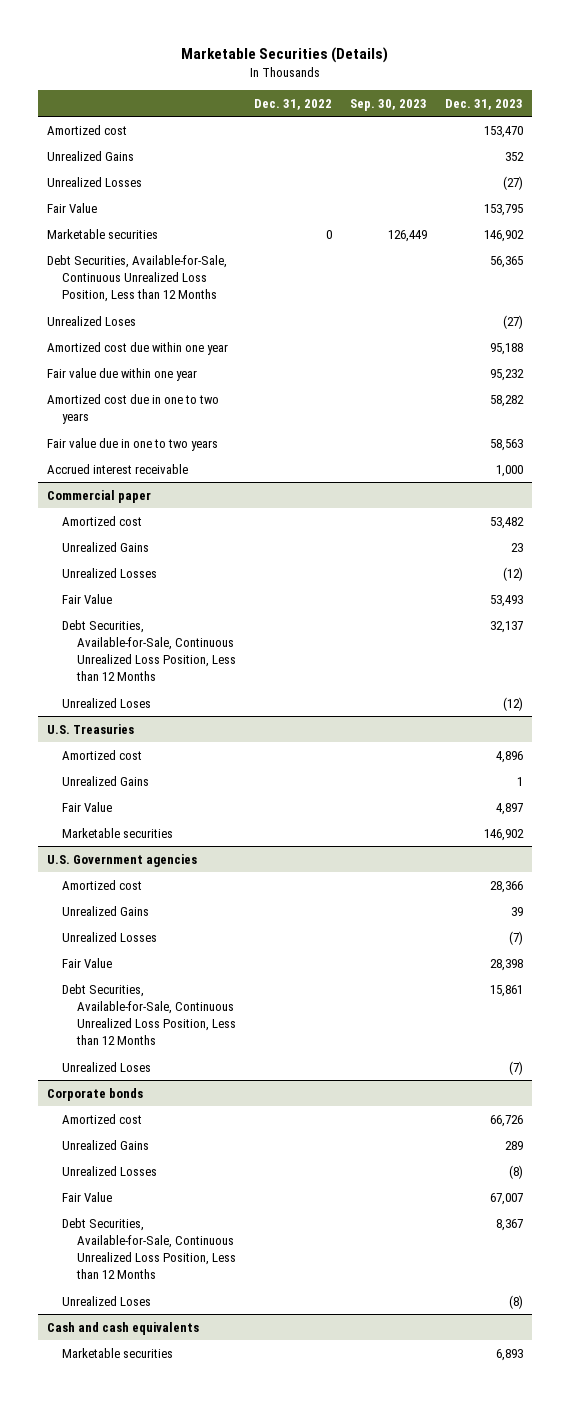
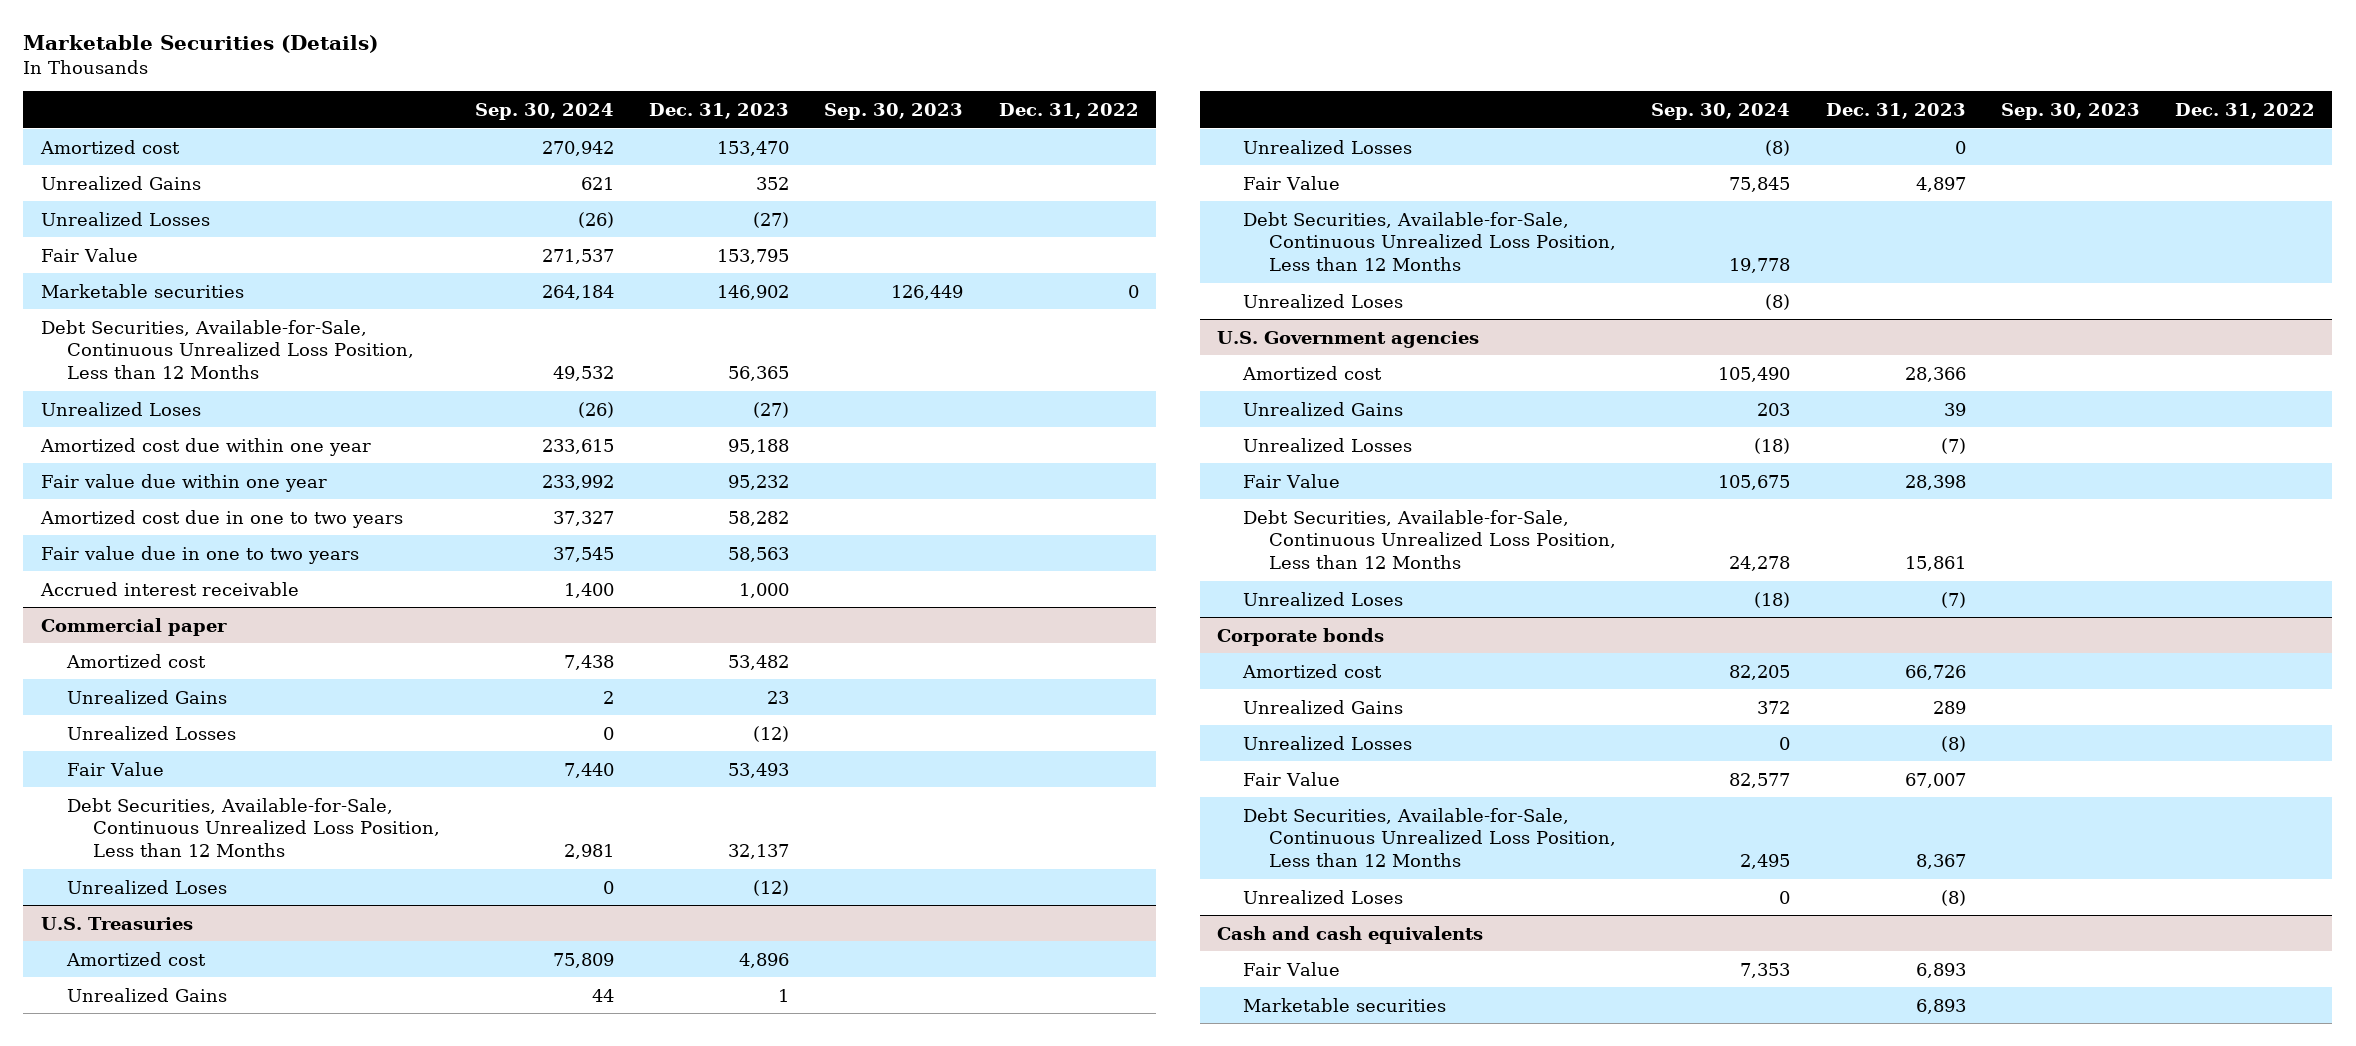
none -> [475,102,615,120] Sep. 30, 2024
none -> [1243,139,1413,154] Unrealized Losses
[62,827,174,838] Marketable securities -> none
none -> [1243,211,1617,271] Debt Securities, Available-for-Sale, Continuous Unrealized Loss Position, Less than 12 Months
none -> [1243,293,1404,308] Unrealized Loses
none -> [1243,961,1341,976] Fair Value

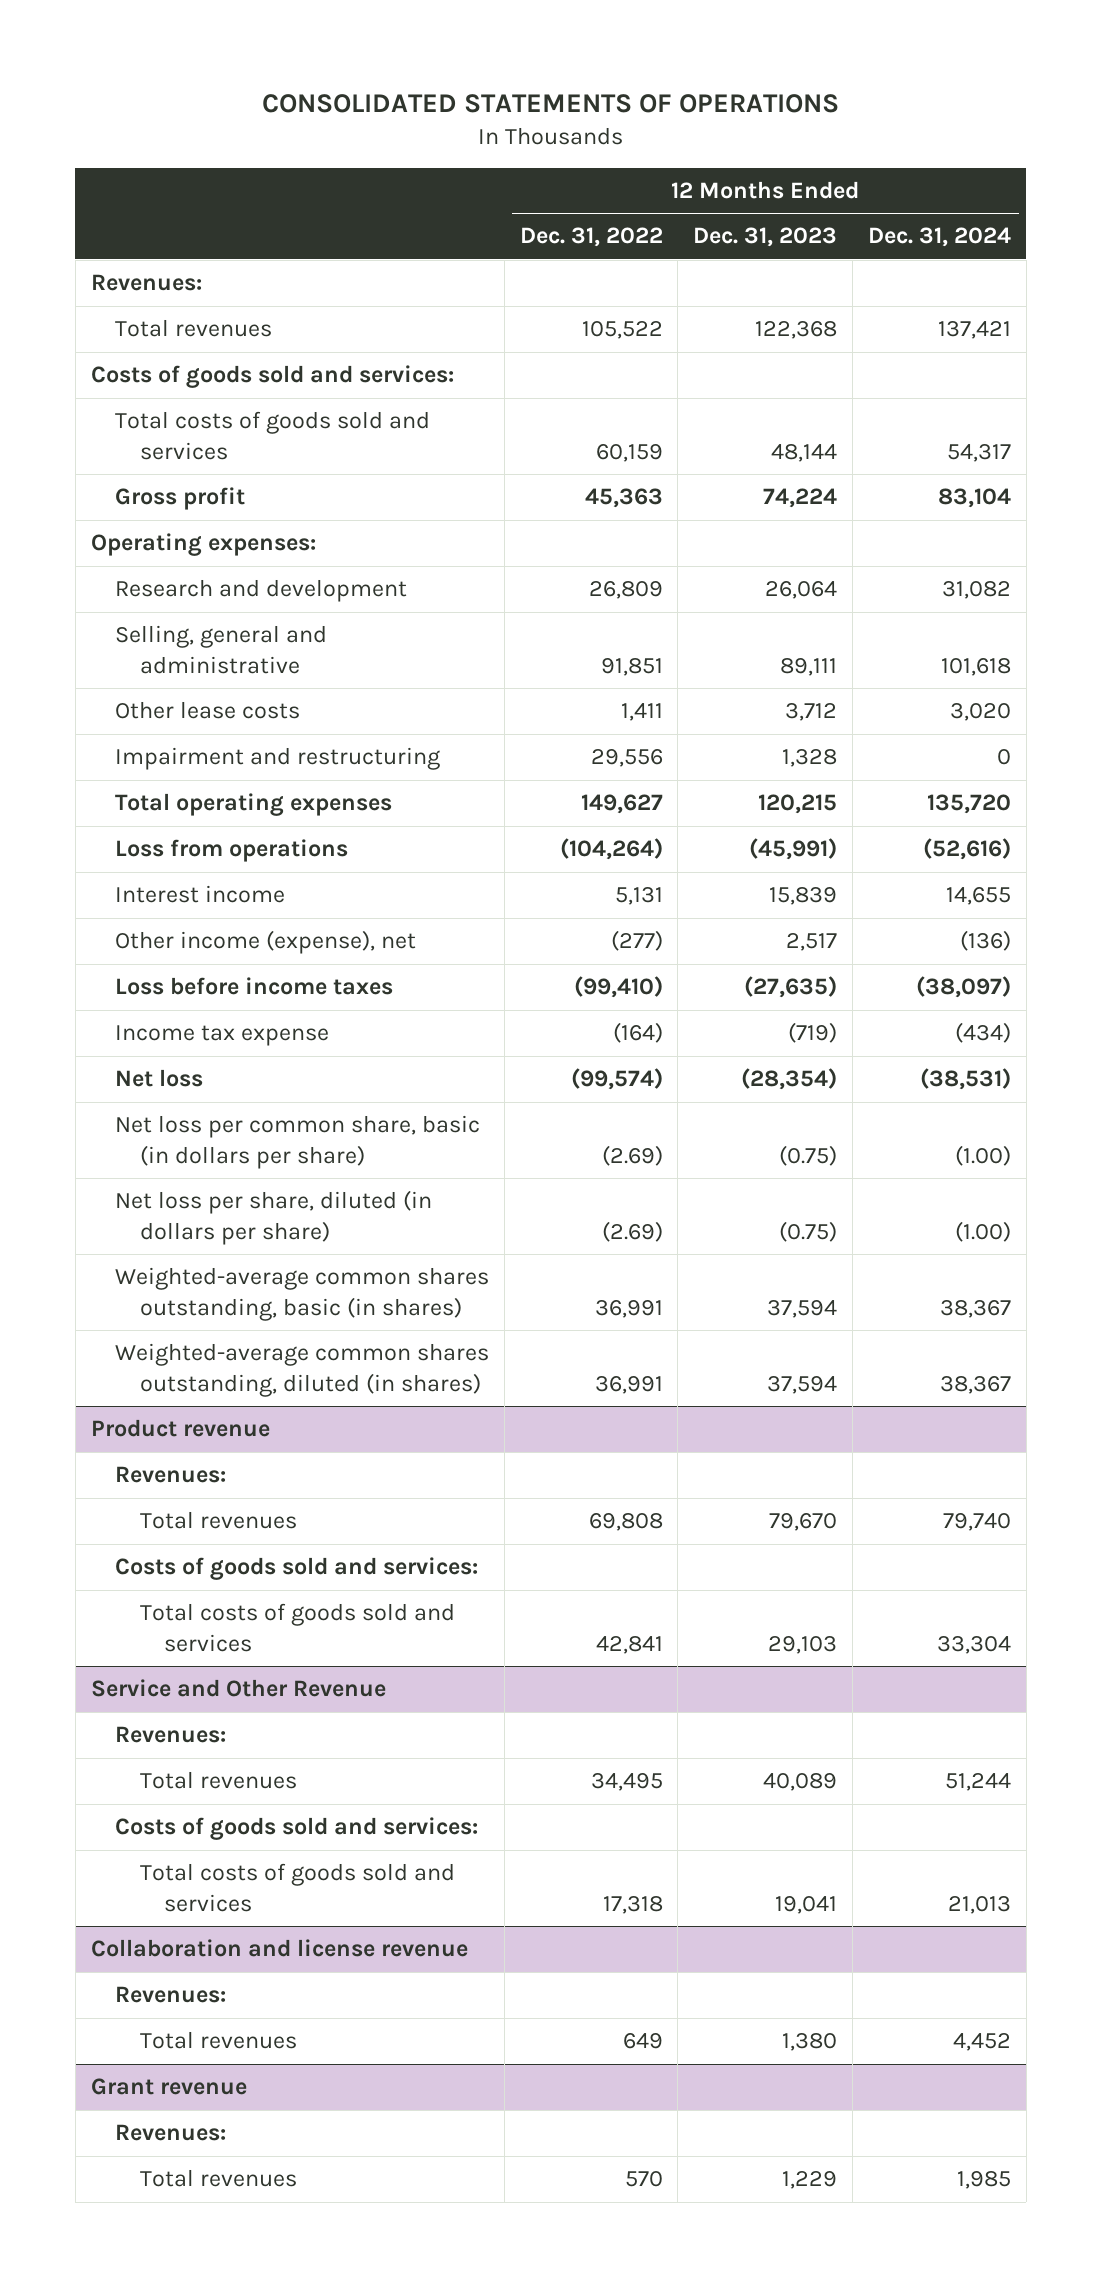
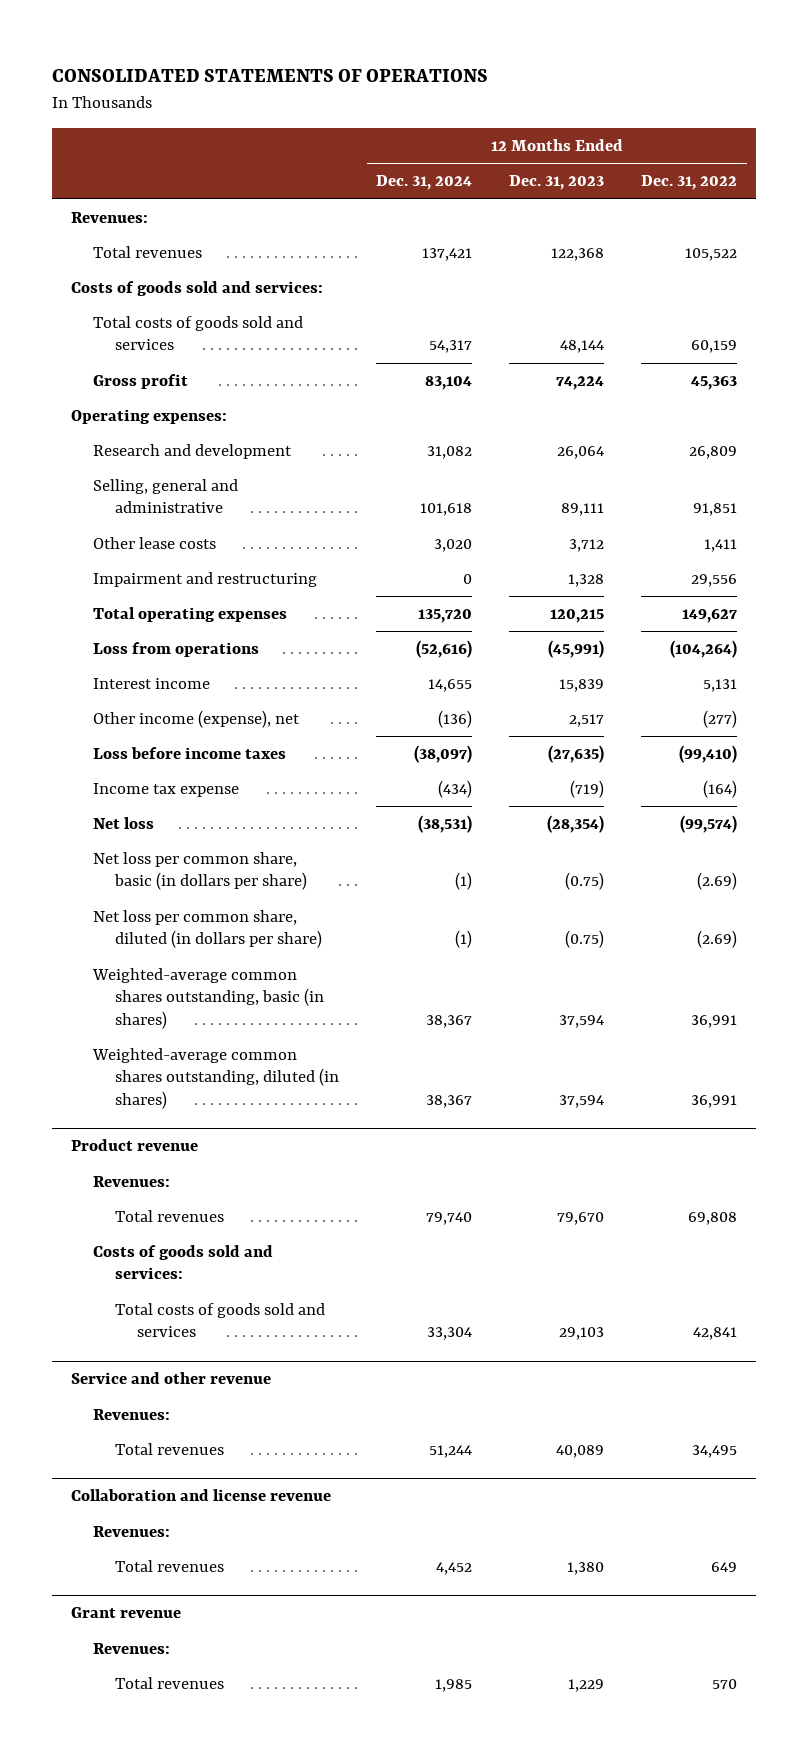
[954,1144,1011,1166] (1.00) -> [455,872,473,891] (1)
[115,1190,433,1245] Net loss per share, diluted (in dollars per share) -> [93,910,323,949] Net loss per common share, diluted (in dollars per share)
[954,1220,1011,1242] (1.00) -> [455,930,473,949] (1)
[90,1679,386,1698] Service and Other Revenue -> [70,1372,271,1385] Service and other revenue
[115,1817,479,1841] Costs of goods sold and services: -> none
[139,1863,455,1912] Total costs of goods sold and services -> none

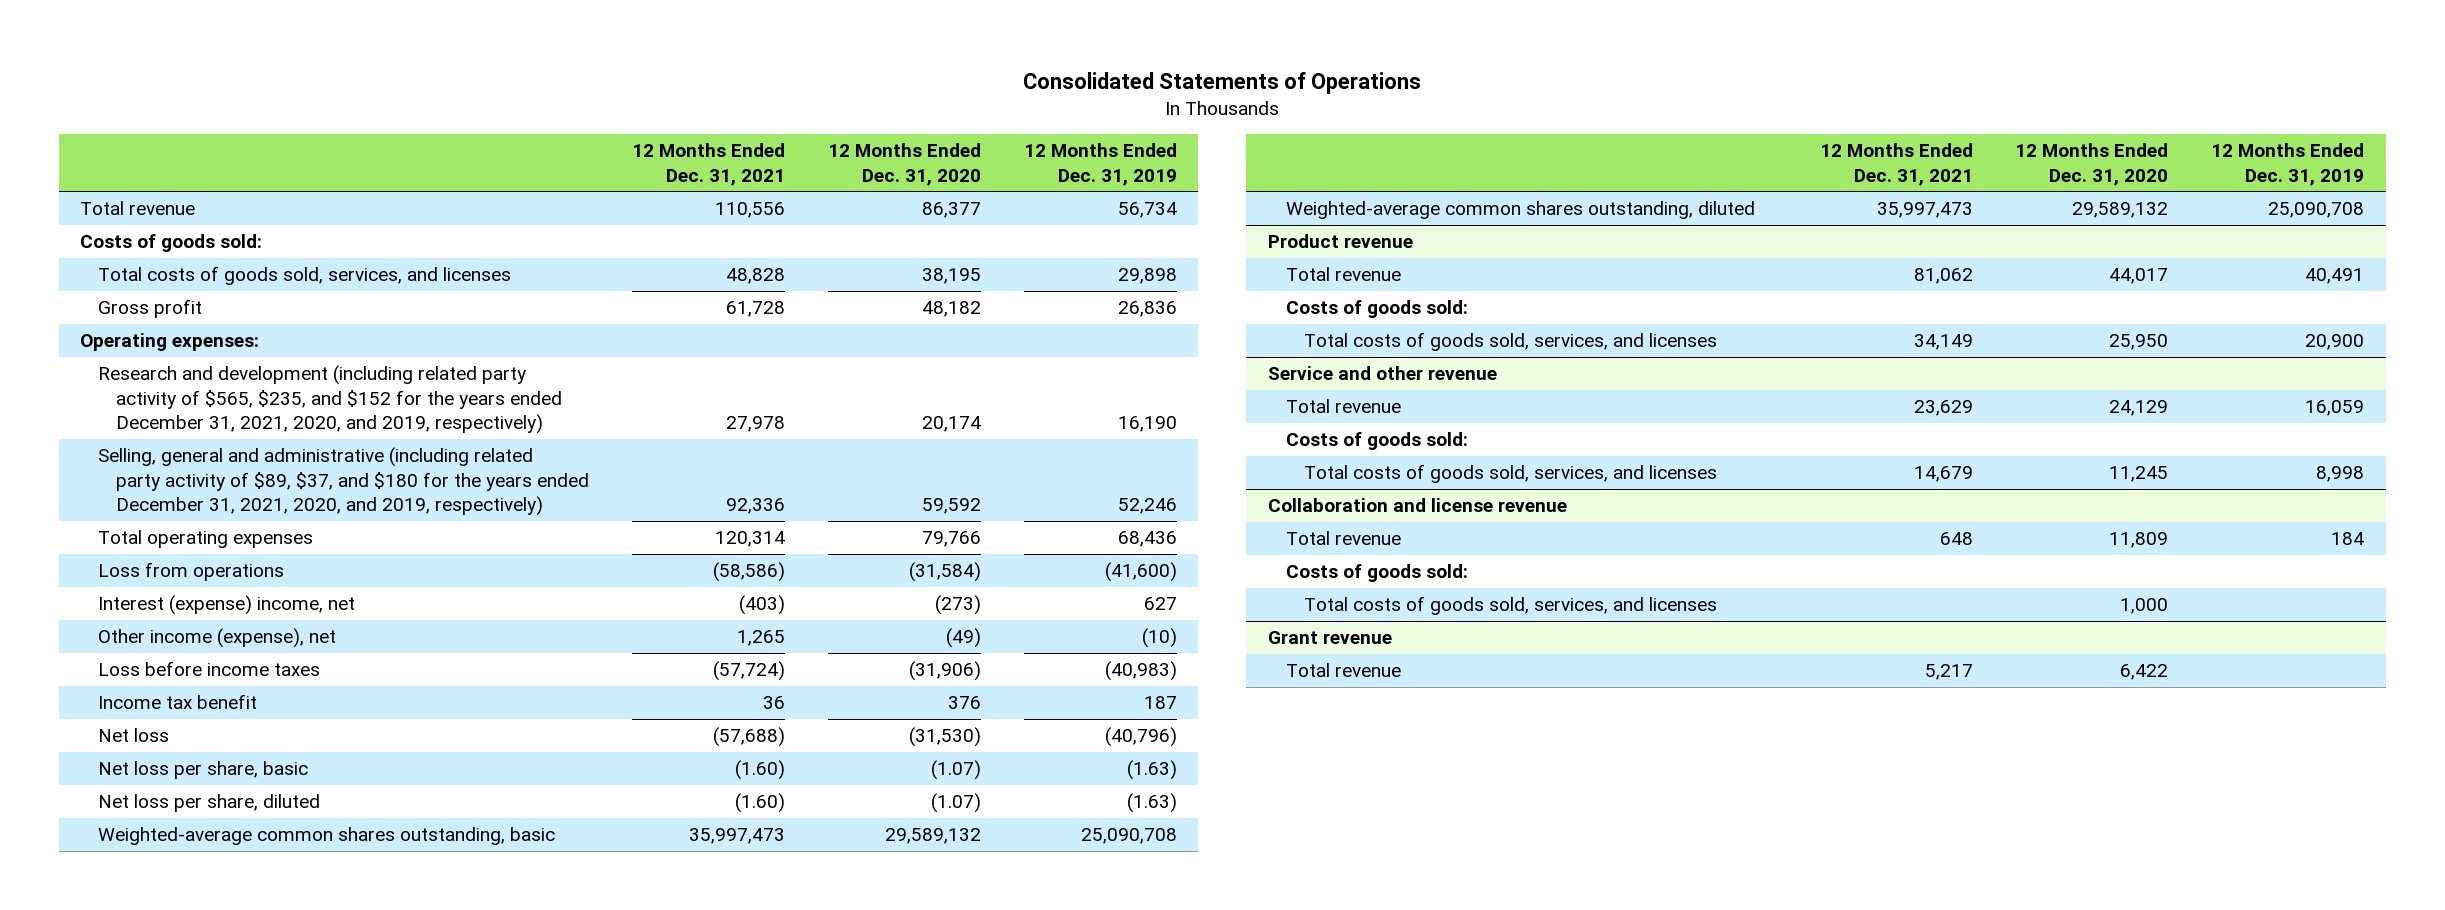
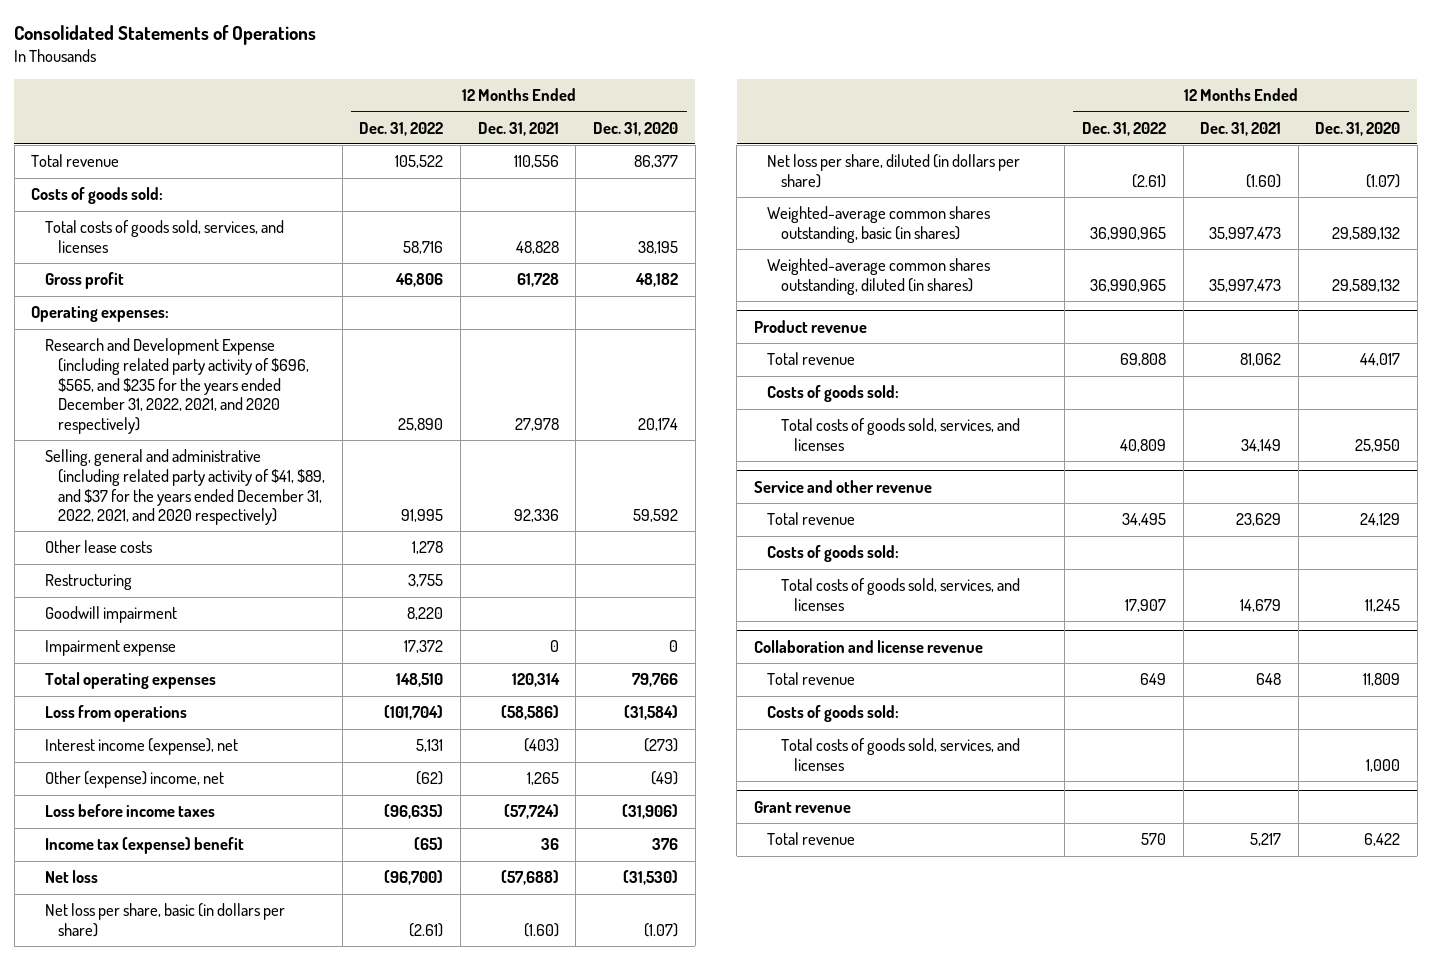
[1023,143,1177,186] 12 Months Ended Dec. 31, 2019 -> none
none -> [359,121,444,136] Dec. 31, 2022
[98,365,563,434] Research and development (including related party activity of $565, $235, and $152 for the years ended December 31, 2021, 2020, and 2019, respectively) -> [44,338,310,434] Research and Development Expense (including related party activity of $696, $565, and $235 for the years ended December 31, 2022, 2021, and 2020 respectively)
[98,447,590,516] Selling, general and administrative (including related party activity of $89, $37, and $180 for the years ended December 31, 2021, 2020, and 2019, respectively) -> [44,449,326,526] Selling, general and administrative (including related party activity of $41, $89, and $37 for the years ended December 31, 2022, 2021, and 2020 respectively)
none -> [44,540,152,554] Other lease costs
none -> [44,574,132,591] Restructuring
none -> [44,606,177,624] Goodwill impairment
none -> [44,640,176,657] Impairment expense
[98,595,356,616] Interest (expense) income, net -> [44,738,238,756] Interest income (expense), net
[98,628,337,649] Other income (expense), net -> [44,771,224,789] Other (expense) income, net
[98,694,258,710] Income tax benefit -> [44,837,244,855] Income tax (expense) benefit
[98,761,309,780] Net loss per share, basic -> [44,903,285,937] Net loss per share, basic (in dollars per share)
[98,794,321,813] Net loss per share, diluted -> [767,154,1021,188] Net loss per share, diluted (in dollars per share)
[98,827,556,846] Weighted-average common shares outstanding, basic -> [767,206,991,243] Weighted-average common shares outstanding, basic (in shares)
[1285,201,1755,220] Weighted-average common shares outstanding, diluted -> [767,258,991,295] Weighted-average common shares outstanding, diluted (in shares)

